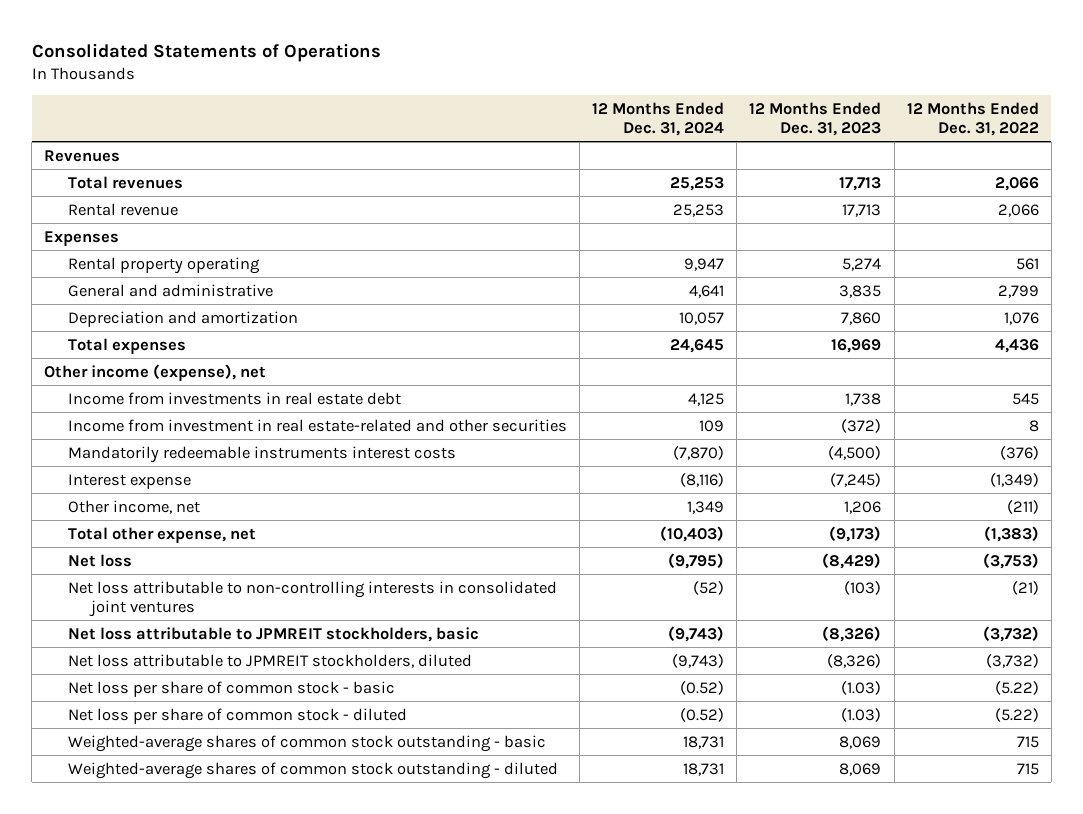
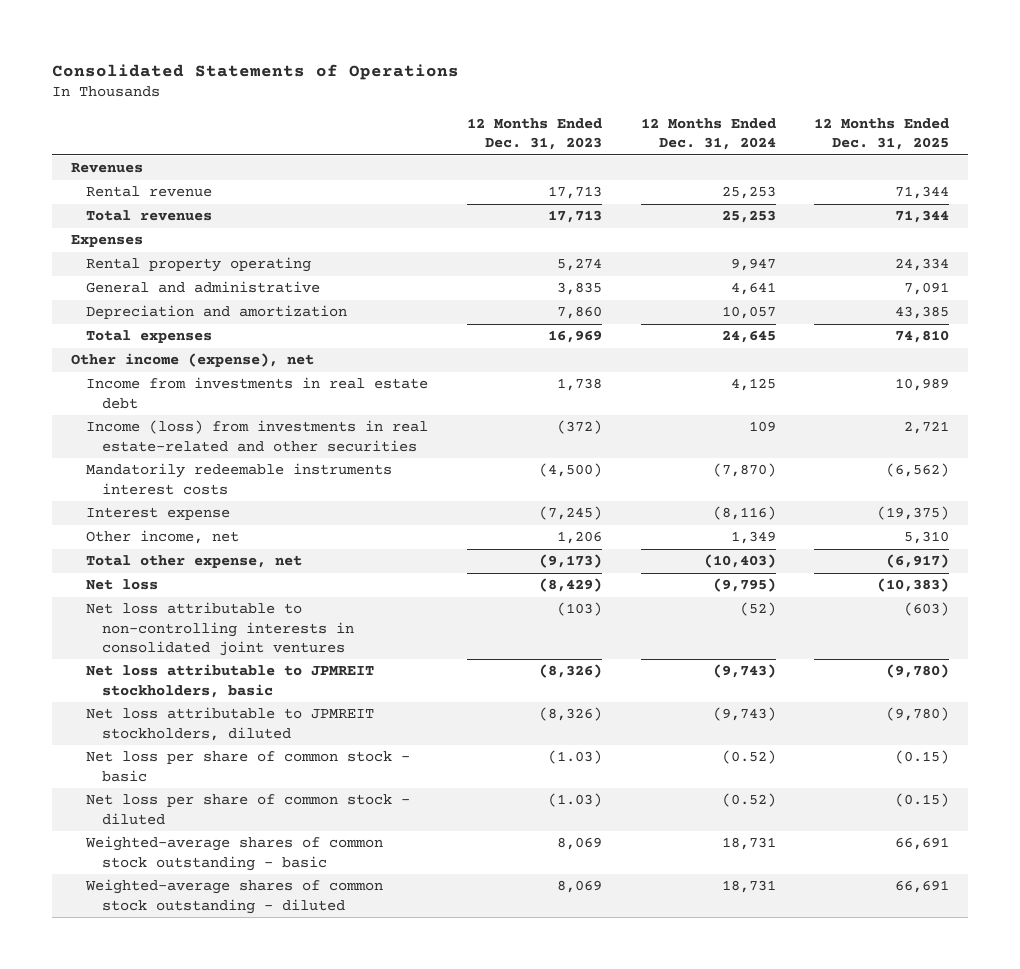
[906,101,1039,136] 12 Months Ended Dec. 31, 2022 -> none
none -> [814,117,950,151] 12 Months Ended Dec. 31, 2025
[67,175,183,189] Total revenues -> [86,210,213,222] Total revenues
[67,418,567,432] Income from investment in real estate-related and other securities -> [86,420,429,452] Income (loss) from investments in real estate-related and other securities

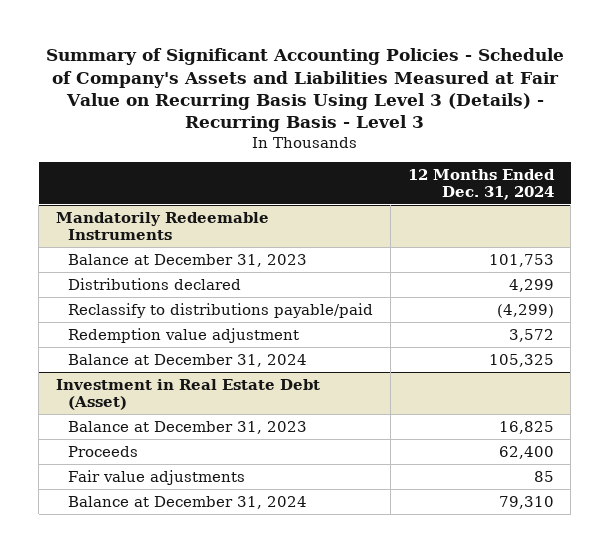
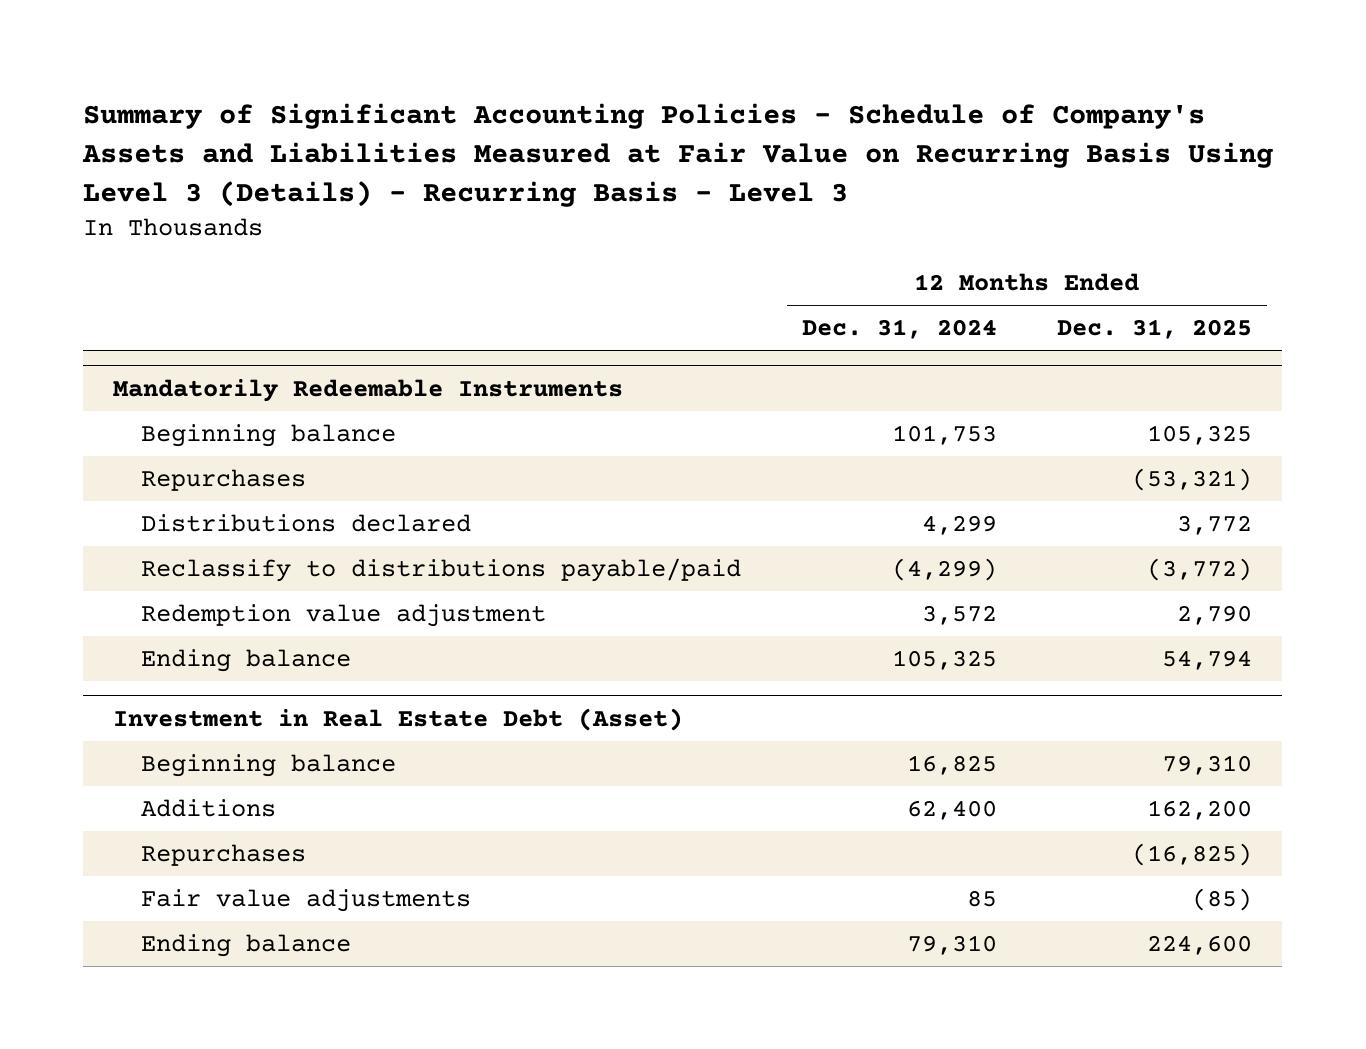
none -> [1057,319,1253,340] Dec. 31, 2025
[68,253,308,267] Balance at December 31, 2023 -> [141,423,397,447] Beginning balance
none -> [141,468,307,491] Repurchases
[68,353,308,367] Balance at December 31, 2024 -> [141,648,352,672] Ending balance
[68,420,308,434] Balance at December 31, 2023 -> [141,753,397,777] Beginning balance
[68,445,139,457] Proceeds -> [141,798,277,817] Additions
none -> [141,843,307,866] Repurchases
[68,495,308,509] Balance at December 31, 2024 -> [141,933,352,957] Ending balance

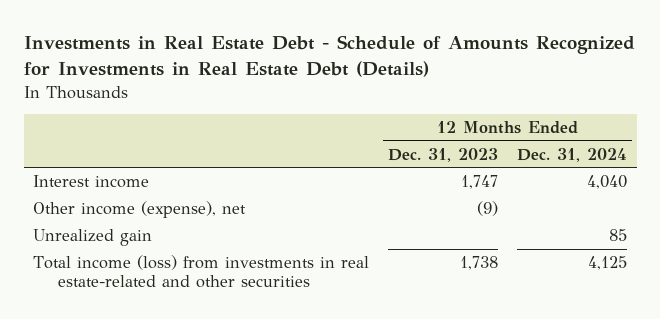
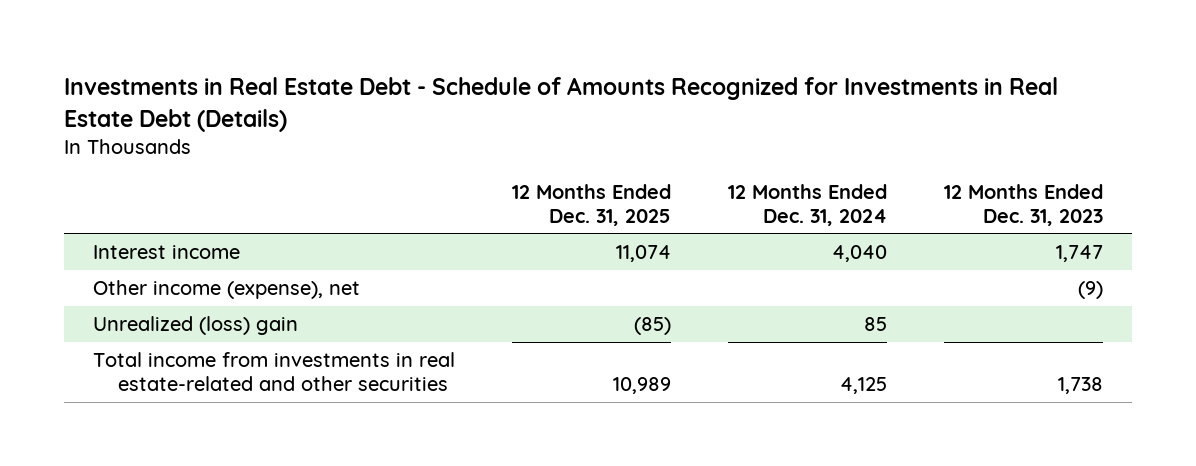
none -> [511,183,671,226] 12 Months Ended Dec. 31, 2025
[33,229,153,247] Unrealized gain -> [92,315,298,335] Unrealized (loss) gain
[33,255,370,289] Total income (loss) from investments in real estate-related and other securities -> [92,351,455,391] Total income from investments in real estate-related and other securities

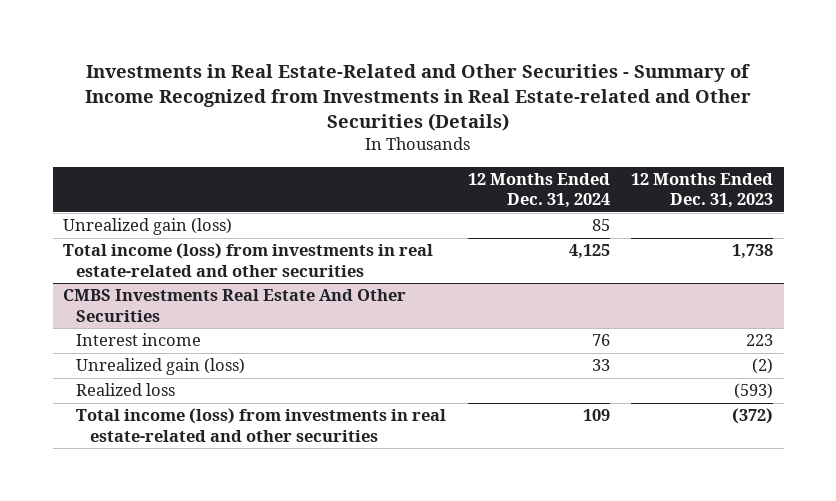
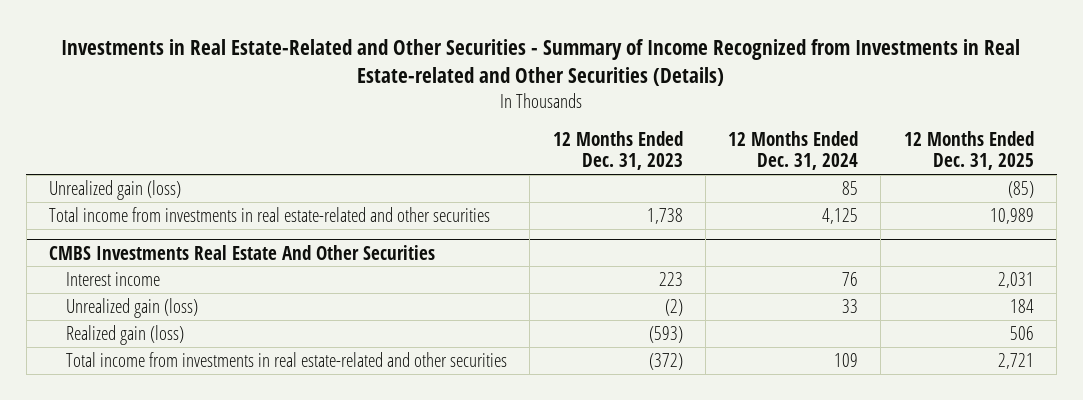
none -> [903,130,1034,171] 12 Months Ended Dec. 31, 2025
[63,243,434,277] Total income (loss) from investments in real estate-related and other securities -> [48,206,490,222] Total income from investments in real estate-related and other securities
[76,383,176,397] Realized loss -> [65,324,184,345] Realized gain (loss)
[76,408,447,442] Total income (loss) from investments in real estate-related and other securities -> [65,351,507,367] Total income from investments in real estate-related and other securities

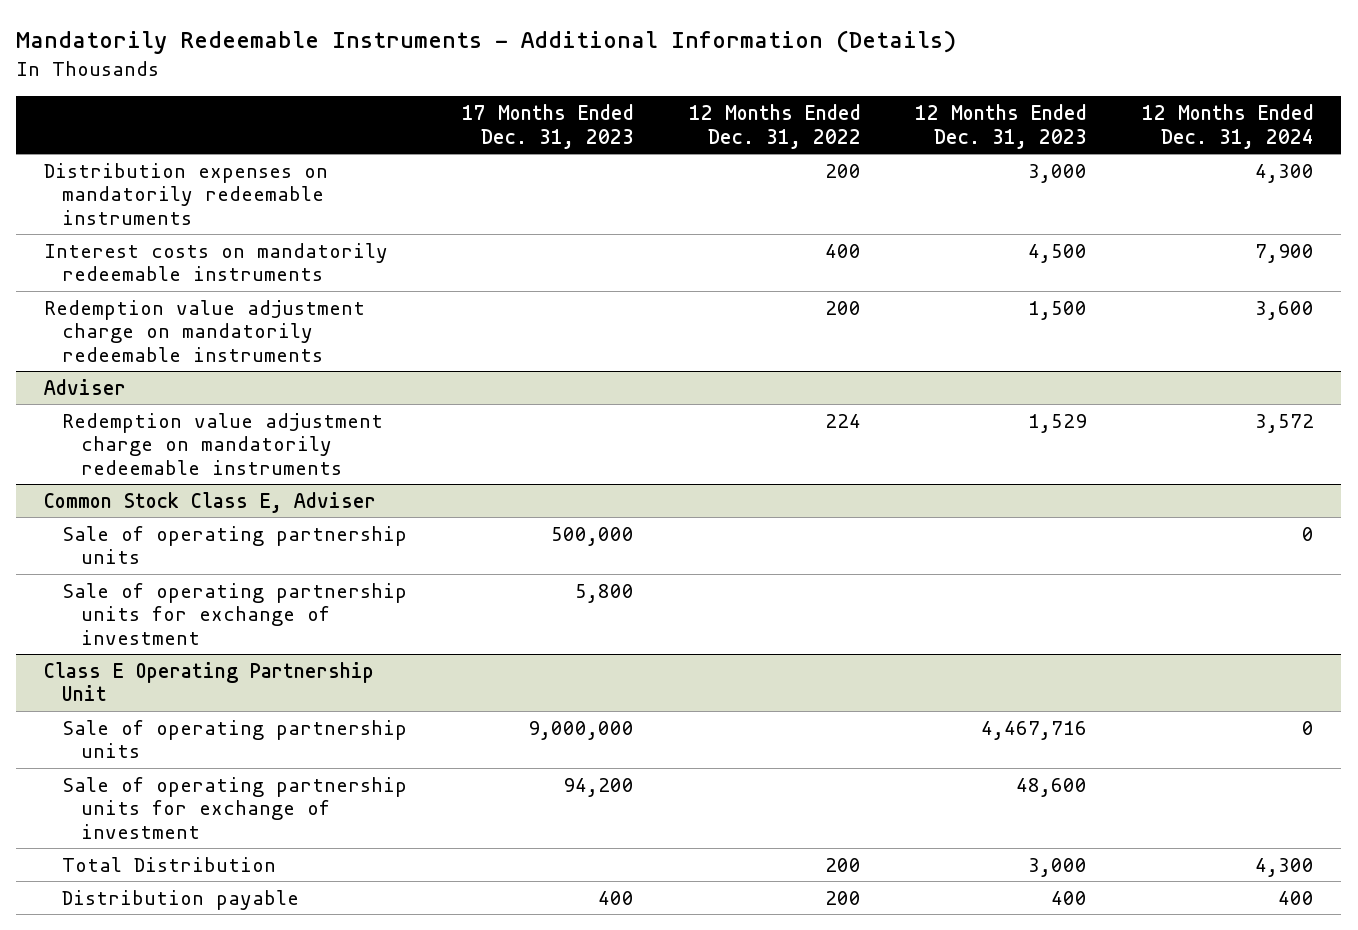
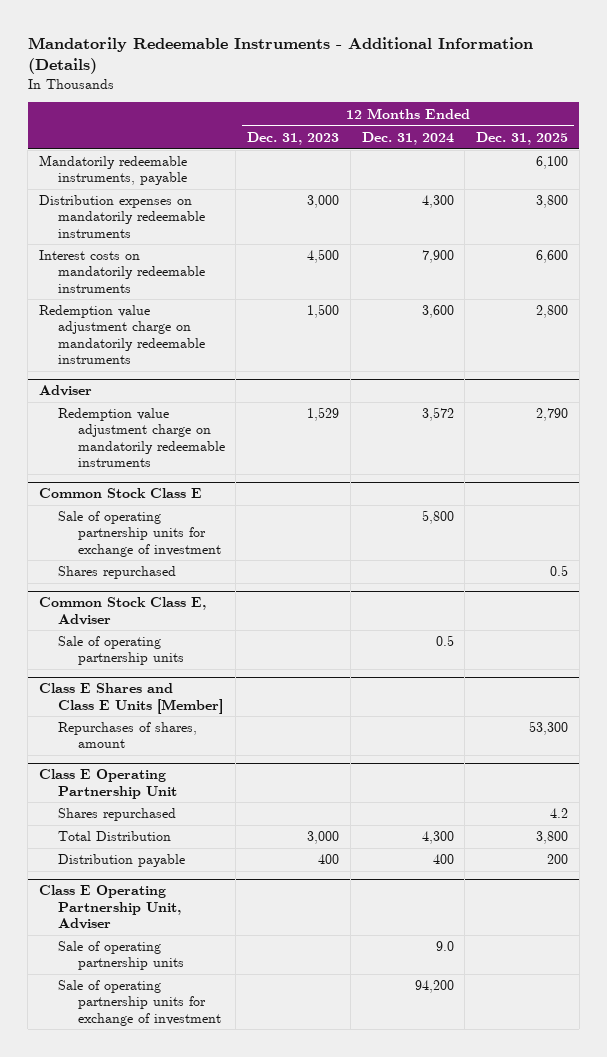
[461,103,634,149] 17 Months Ended Dec. 31, 2023 -> none
[688,103,861,149] 12 Months Ended Dec. 31, 2022 -> none
none -> [476,131,569,145] Dec. 31, 2025
none -> [39,155,188,186] Mandatorily redeemable instruments, payable
none -> [39,488,203,499] Common Stock Class E
none -> [58,511,221,557] Sale of operating partnership units for exchange of investment
none -> [58,566,177,580] Shares repurchased
[62,582,408,646] Sale of operating partnership units for exchange of investment -> none
[1302,526,1315,541] 0 -> [435,635,454,647] 0.5
none -> [39,683,224,714] Class E Shares and Class E Units [Member]
none -> [58,722,198,749] Repurchases of shares, amount
[62,719,408,759] Sale of operating partnership units -> none
[62,776,408,840] Sale of operating partnership units for exchange of investment -> none
none -> [58,808,177,822] Shares repurchased
none -> [39,885,182,929] Class E Operating Partnership Unit, Adviser
none -> [58,941,184,971] Sale of operating partnership units
none -> [58,980,221,1026] Sale of operating partnership units for exchange of investment

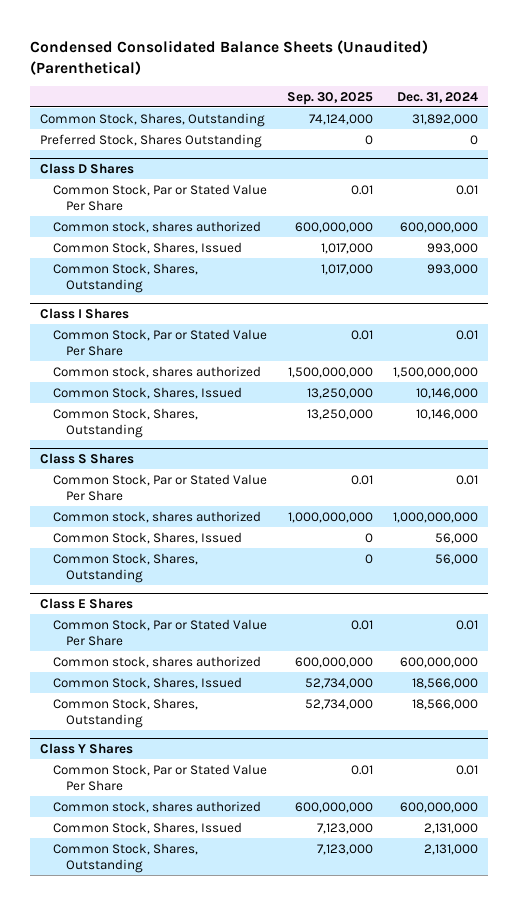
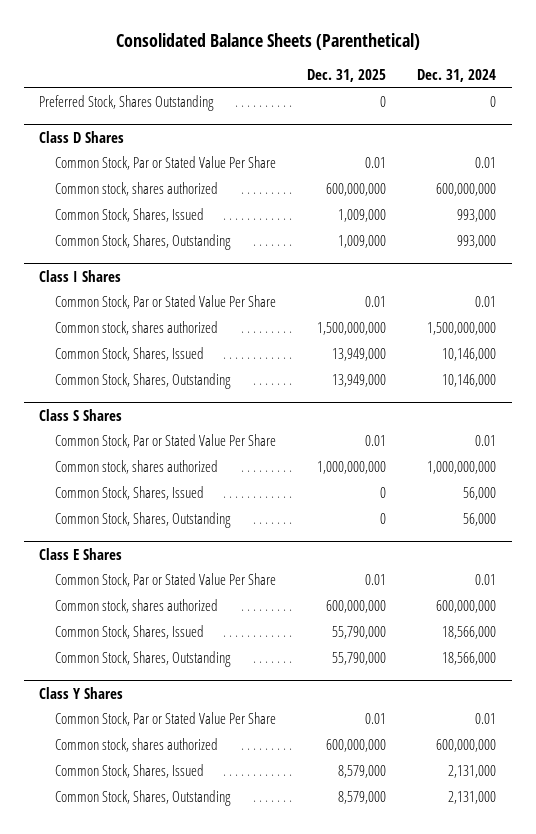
[30,39,429,75] Condensed Consolidated Balance Sheets (Unaudited) (Parenthetical) -> [115,33,420,51] Consolidated Balance Sheets (Parenthetical)
[287,91,374,105] Sep. 30, 2025 -> none
none -> [307,69,387,83] Dec. 31, 2025
[40,112,266,127] Common Stock, Shares, Outstanding -> none

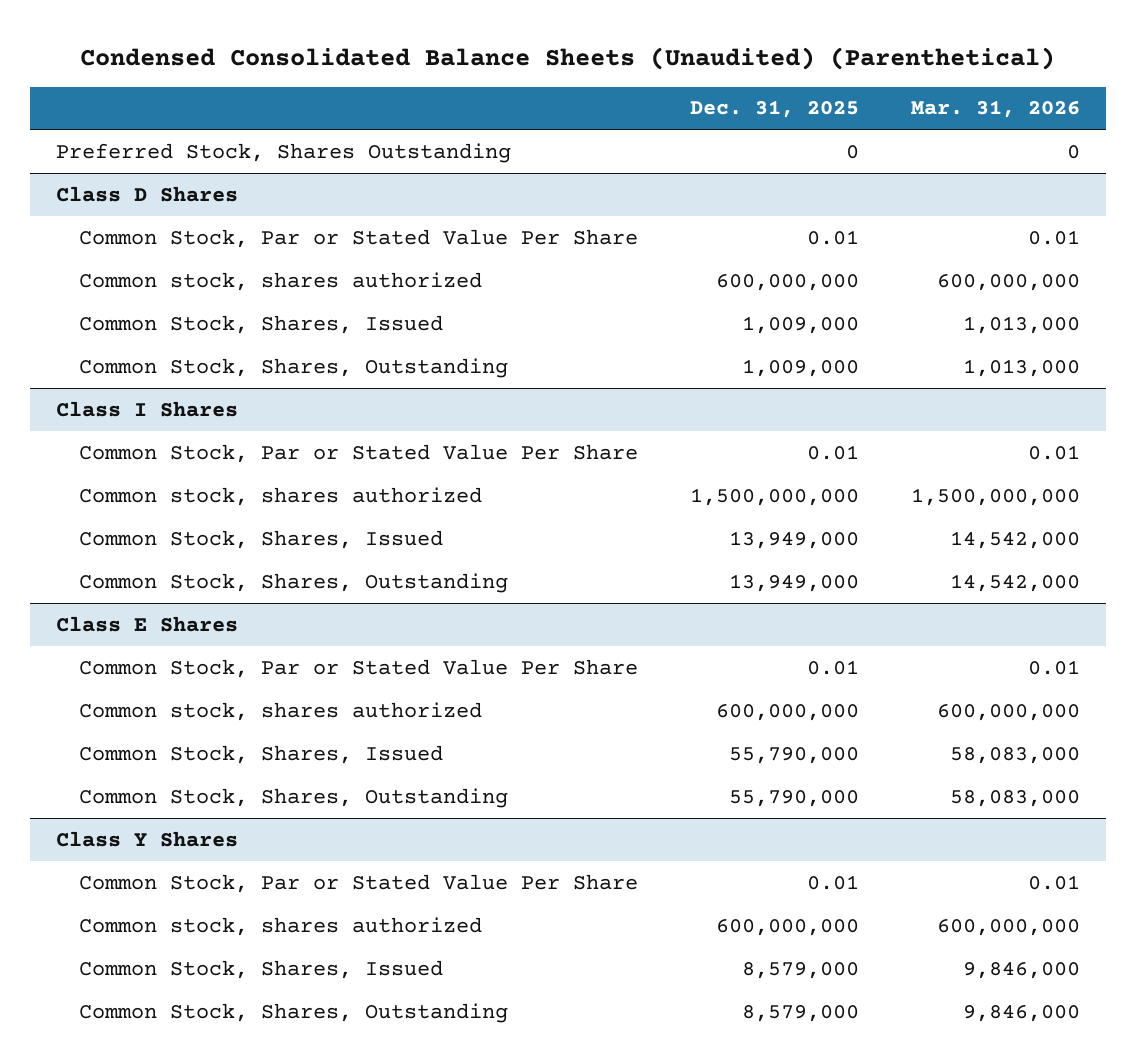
[115,33,420,51] Consolidated Balance Sheets (Parenthetical) -> [80,46,1056,70] Condensed Consolidated Balance Sheets (Unaudited) (Parenthetical)
[417,69,497,83] Dec. 31, 2024 -> none
none -> [911,100,1081,119] Mar. 31, 2026
[39,408,123,421] Class S Shares -> none
[55,434,277,449] Common Stock, Par or Stated Value Per Share -> none
[55,460,219,475] Common stock, shares authorized -> none
[55,486,205,501] Common Stock, Shares, Issued -> none
[55,512,232,529] Common Stock, Shares, Outstanding -> none

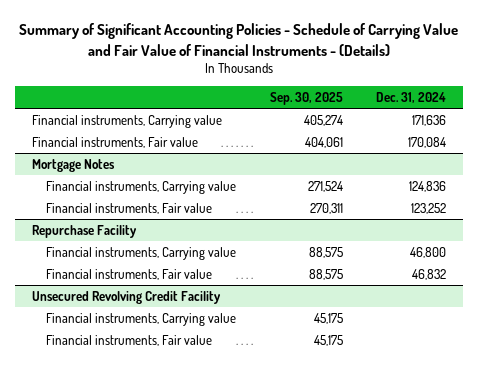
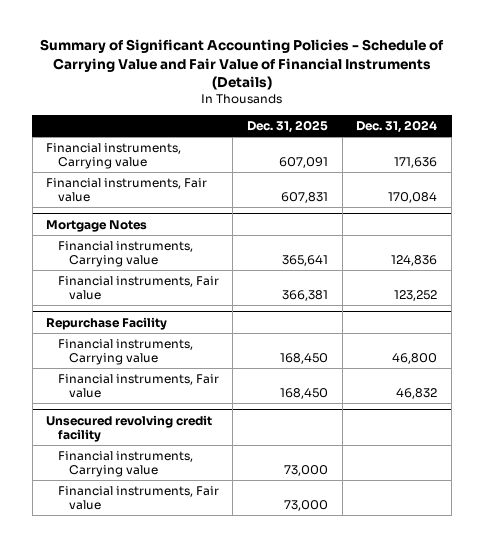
[18,23,458,56] Summary of Significant Accounting Policies - Schedule of Carrying Value and Fair Value of Financial Instruments - (Details) -> [39,39,444,91] Summary of Significant Accounting Policies - Schedule of Carrying Value and Fair Value of Financial Instruments (Details)
[269,92,343,106] Sep. 30, 2025 -> none
none -> [246,120,328,134] Dec. 31, 2025
[31,290,221,304] Unsecured Revolving Credit Facility -> [46,414,213,442] Unsecured revolving credit facility

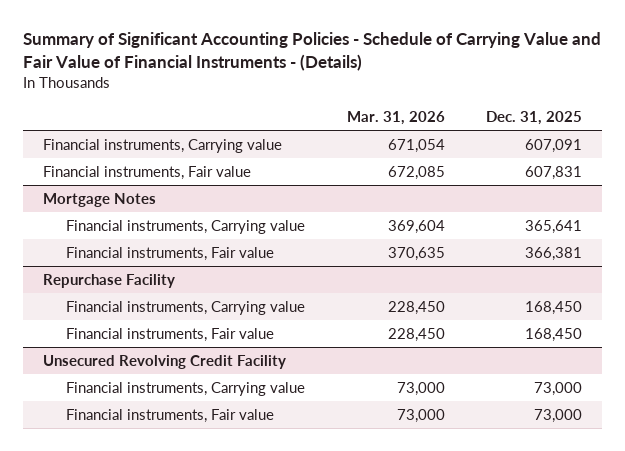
[39,39,444,91] Summary of Significant Accounting Policies - Schedule of Carrying Value and Fair Value of Financial Instruments (Details) -> [22,32,601,72] Summary of Significant Accounting Policies - Schedule of Carrying Value and Fair Value of Financial Instruments - (Details)
[356,120,438,134] Dec. 31, 2024 -> none
none -> [346,111,445,126] Mar. 31, 2026
[46,414,213,442] Unsecured revolving credit facility -> [43,354,287,369] Unsecured Revolving Credit Facility

